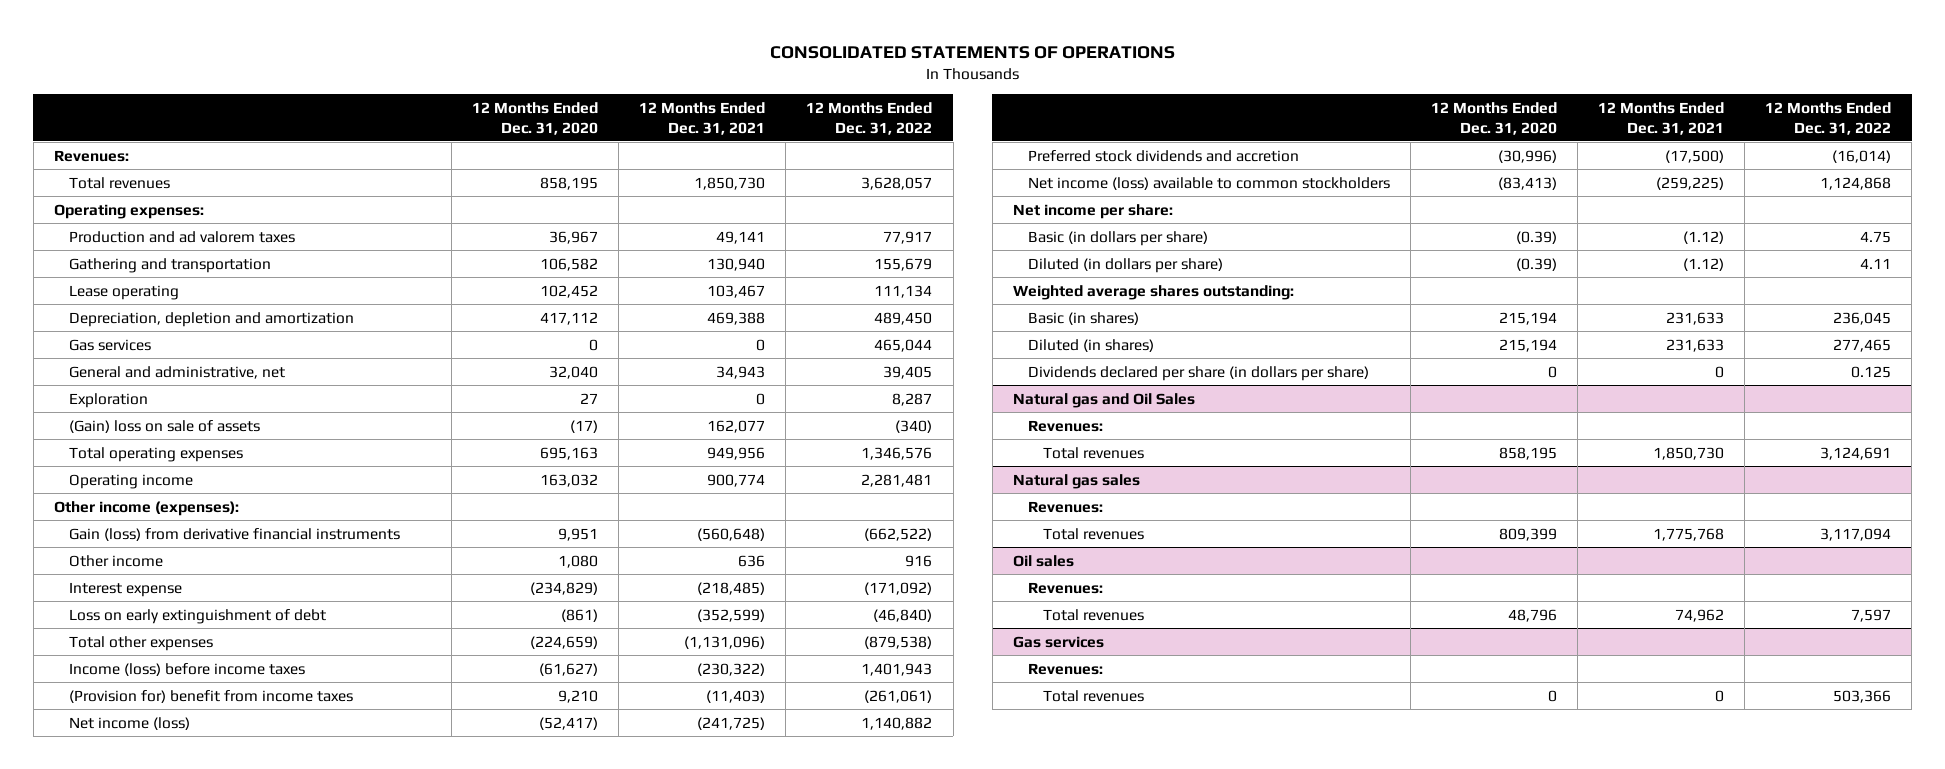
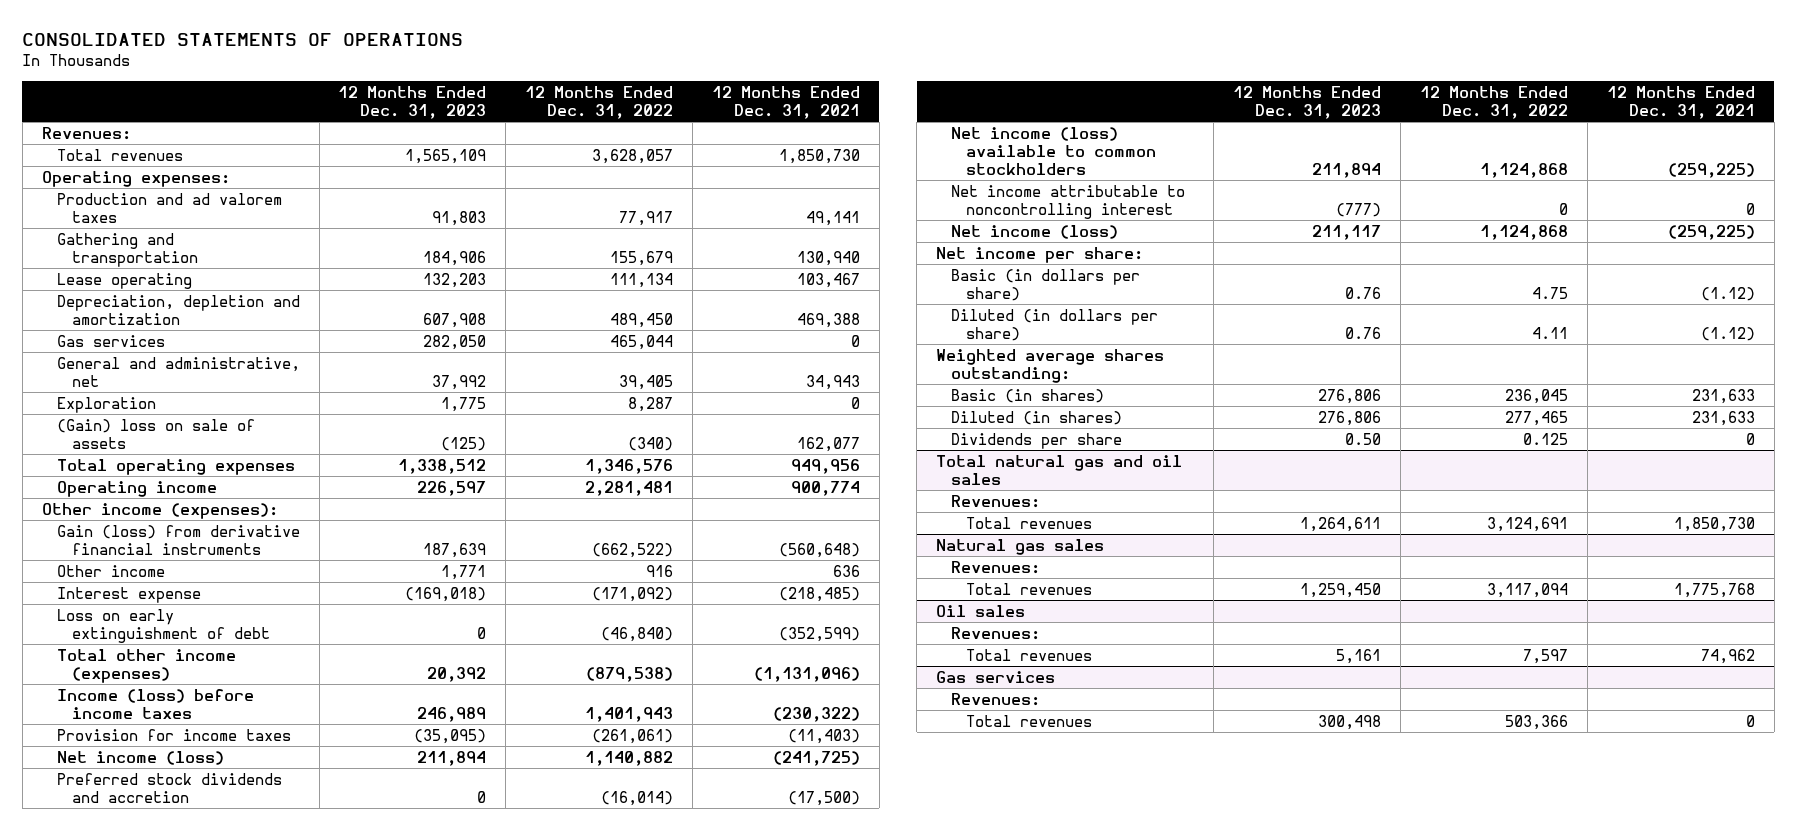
[472,101,599,135] 12 Months Ended Dec. 31, 2020 -> none
none -> [338,85,487,119] 12 Months Ended Dec. 31, 2023
[69,635,214,651] Total other expenses -> [56,648,236,683] Total other income (expenses)
[69,689,354,703] (Provision for) benefit from income taxes -> [56,728,291,741] Provision for income taxes
none -> [951,184,1186,219] Net income attributable to noncontrolling interest
none -> [951,224,1119,239] Net income (loss)
[1027,365,1369,381] Dividends declared per share (in dollars per share) -> [951,432,1123,449] Dividends per share
[1012,392,1195,408] Natural gas and Oil Sales -> [936,454,1183,485] Total natural gas and oil sales

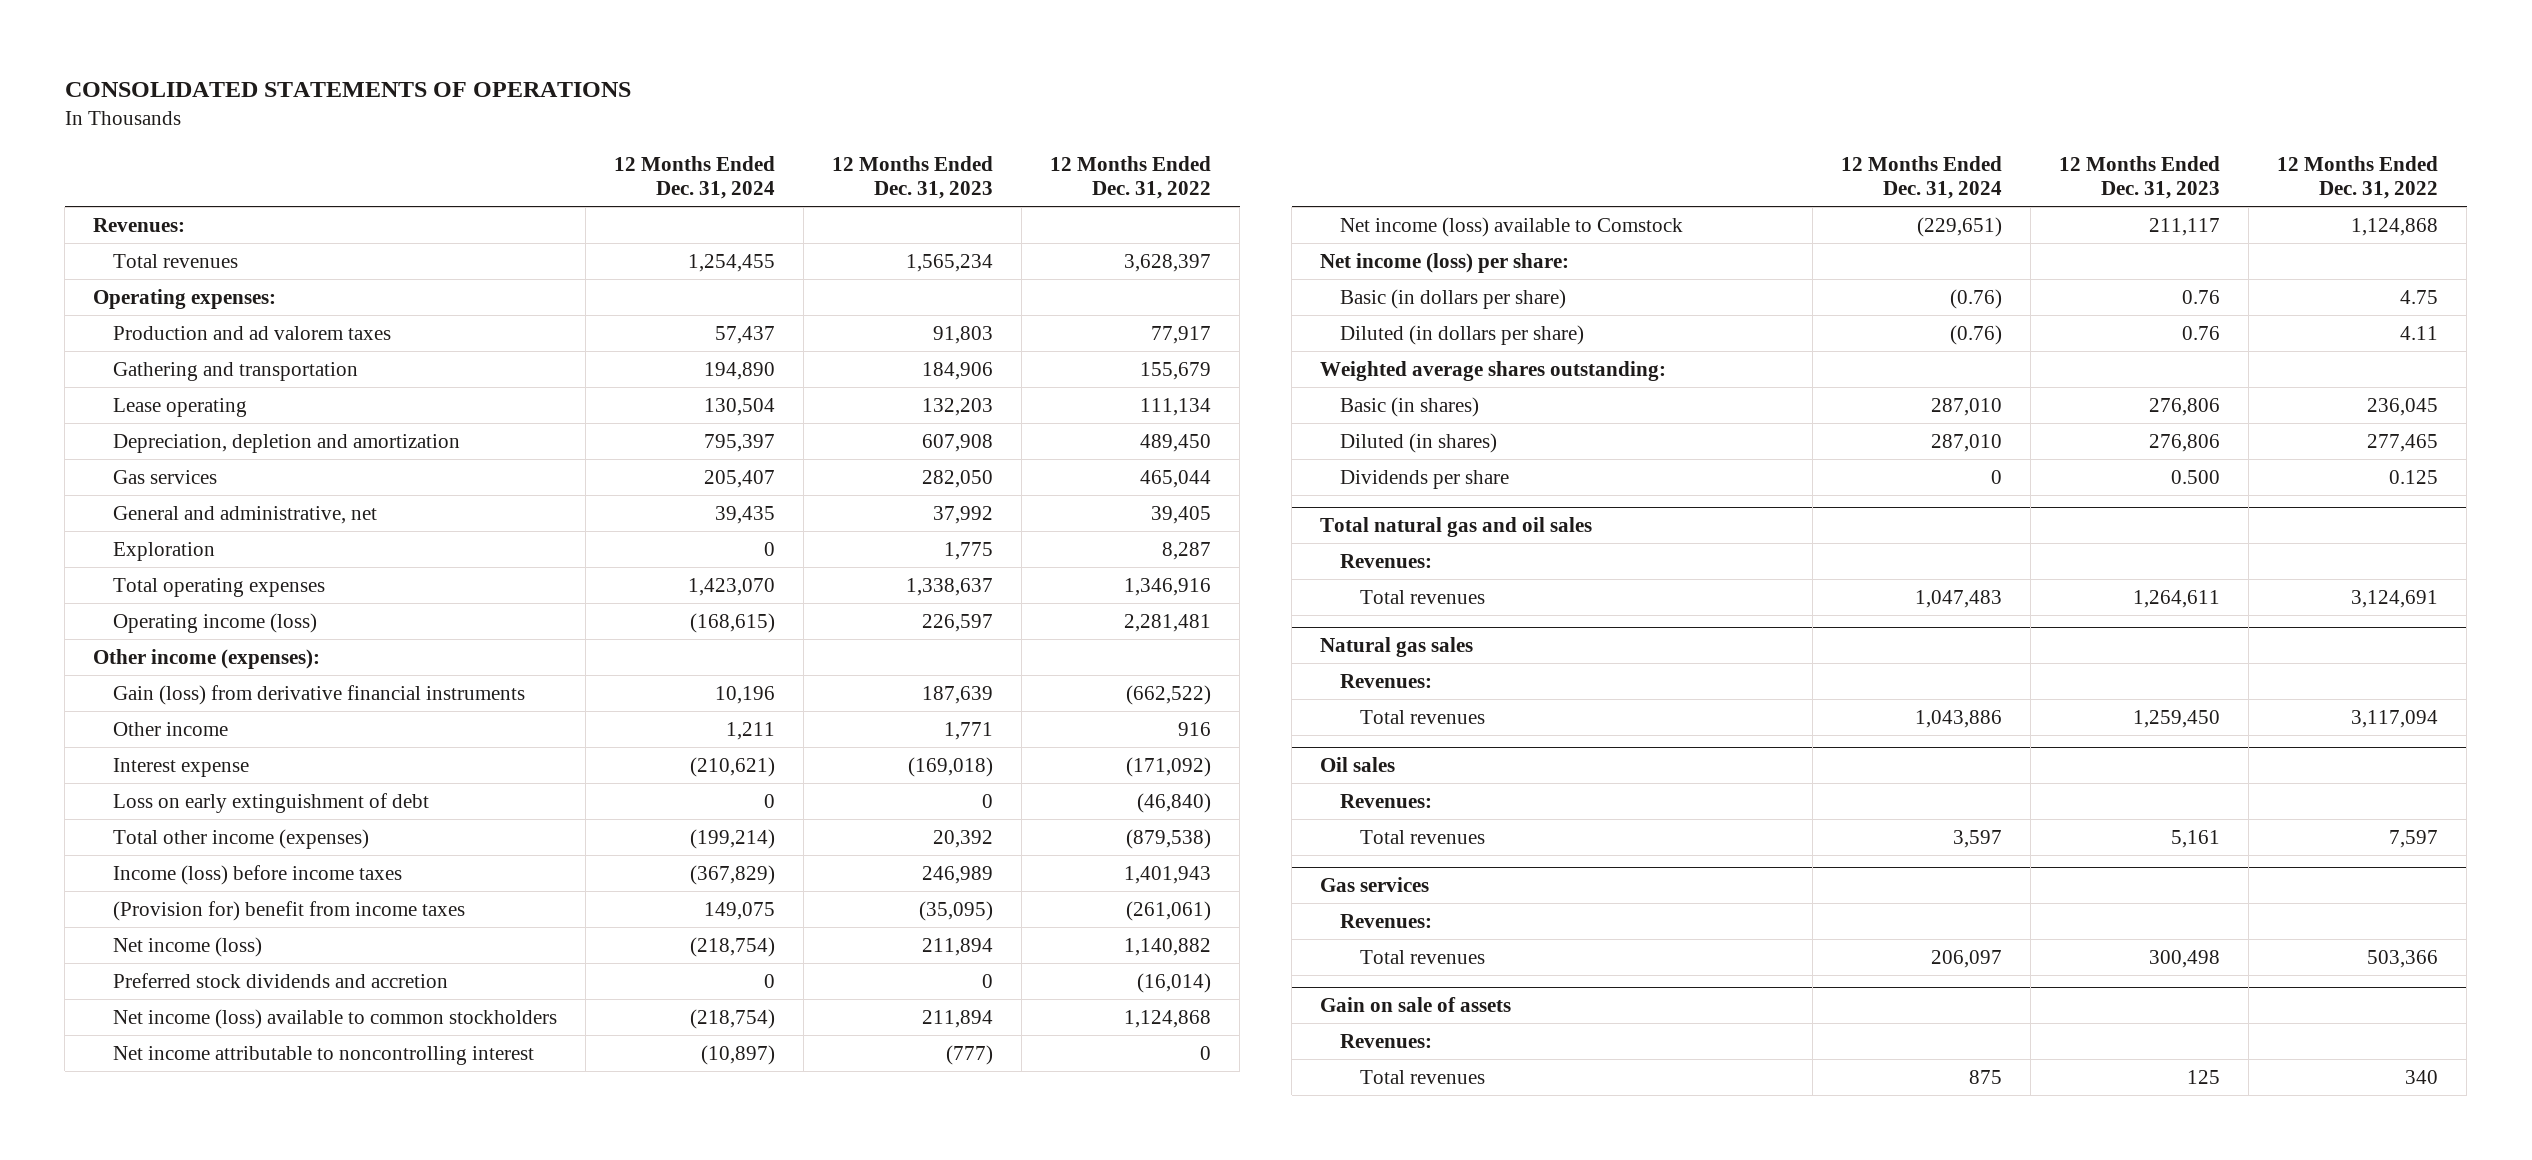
[712,85,861,119] 12 Months Ended Dec. 31, 2021 -> none
none -> [614,155,776,199] 12 Months Ended Dec. 31, 2024
[405,148,487,164] 1,565,109 -> [906,253,994,272] 1,565,234
[592,148,674,164] 3,628,057 -> [1124,253,1212,272] 3,628,397
[56,418,255,449] (Gain) loss on sale of assets -> none
[398,458,487,474] 1,338,512 -> [906,577,994,596] 1,338,637
[585,458,674,474] 1,346,576 -> [1124,577,1212,596] 1,346,916
[56,480,217,497] Operating income -> [113,612,318,633] Operating income (loss)
[56,728,291,741] Provision for income taxes -> [113,900,466,921] (Provision for) benefit from income taxes
[951,224,1119,239] Net income (loss) -> [1340,216,1684,237] Net income (loss) available to Comstock
[936,246,1144,263] Net income per share: -> [1320,252,1570,273] Net income (loss) per share:
[1345,432,1382,445] 0.50 -> [2171,469,2221,484] 0.500
none -> [1320,996,1512,1012] Gain on sale of assets
none -> [1340,1033,1433,1048] Revenues:
none -> [1359,1069,1485,1084] Total revenues

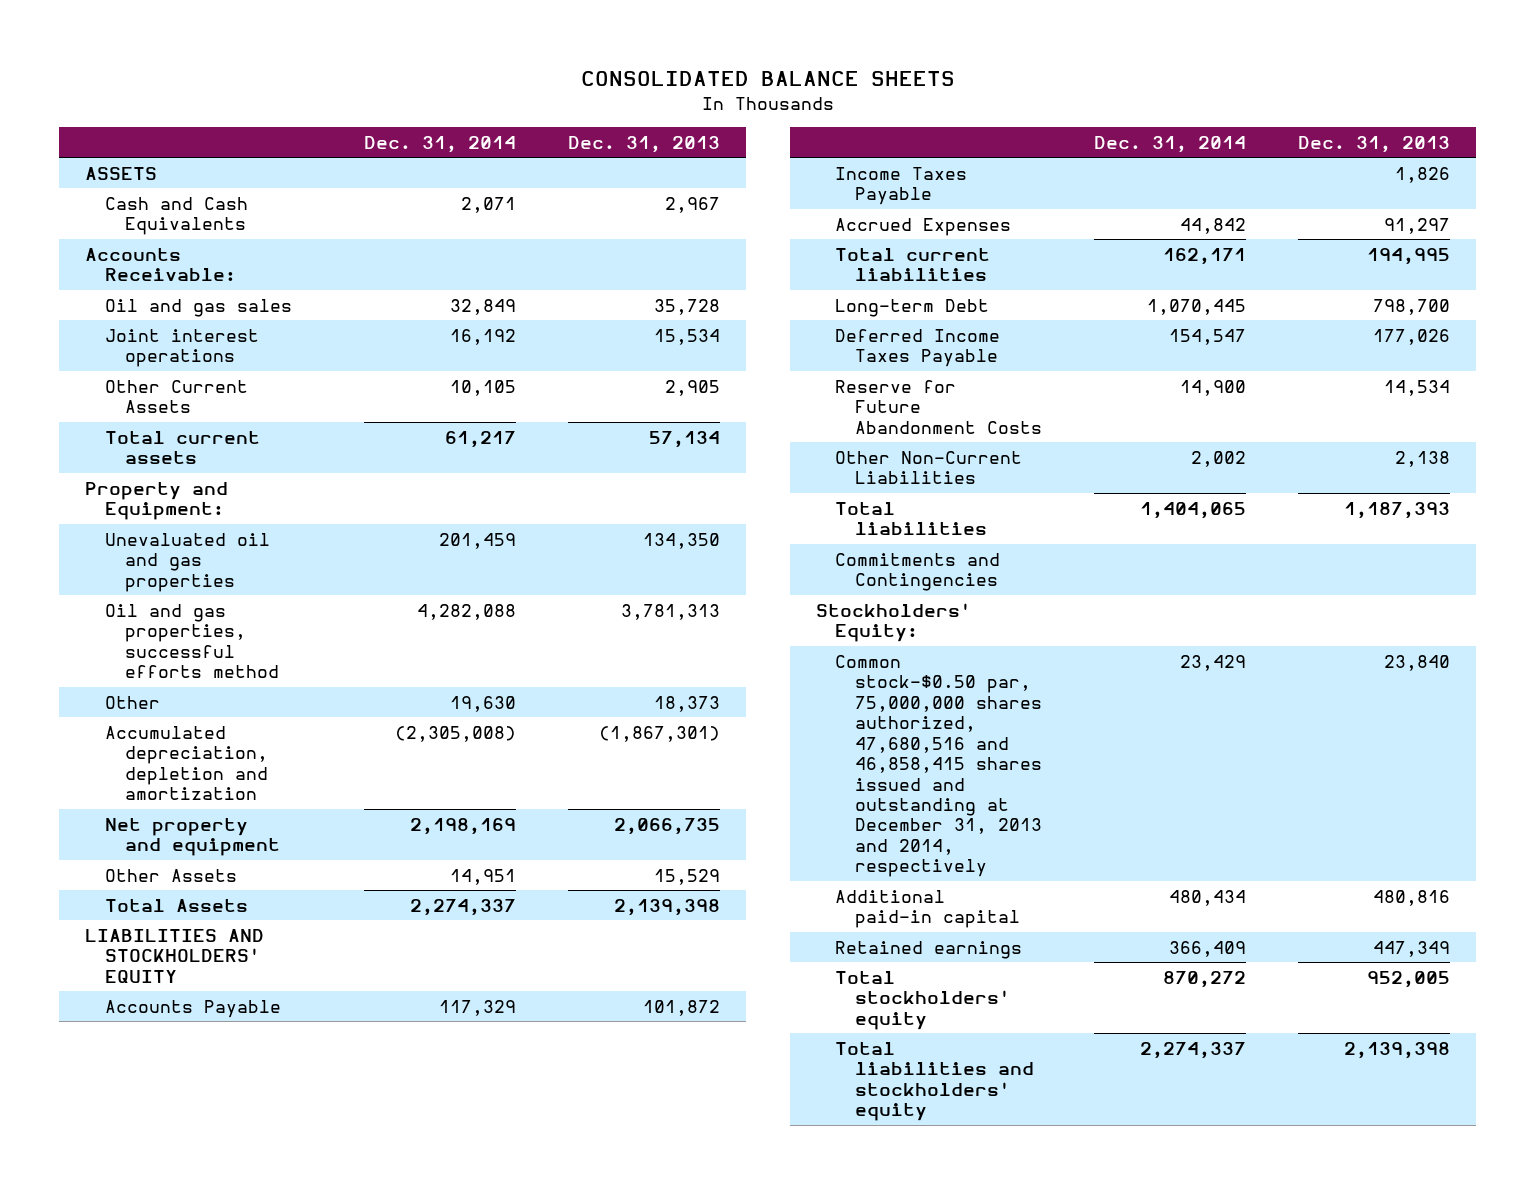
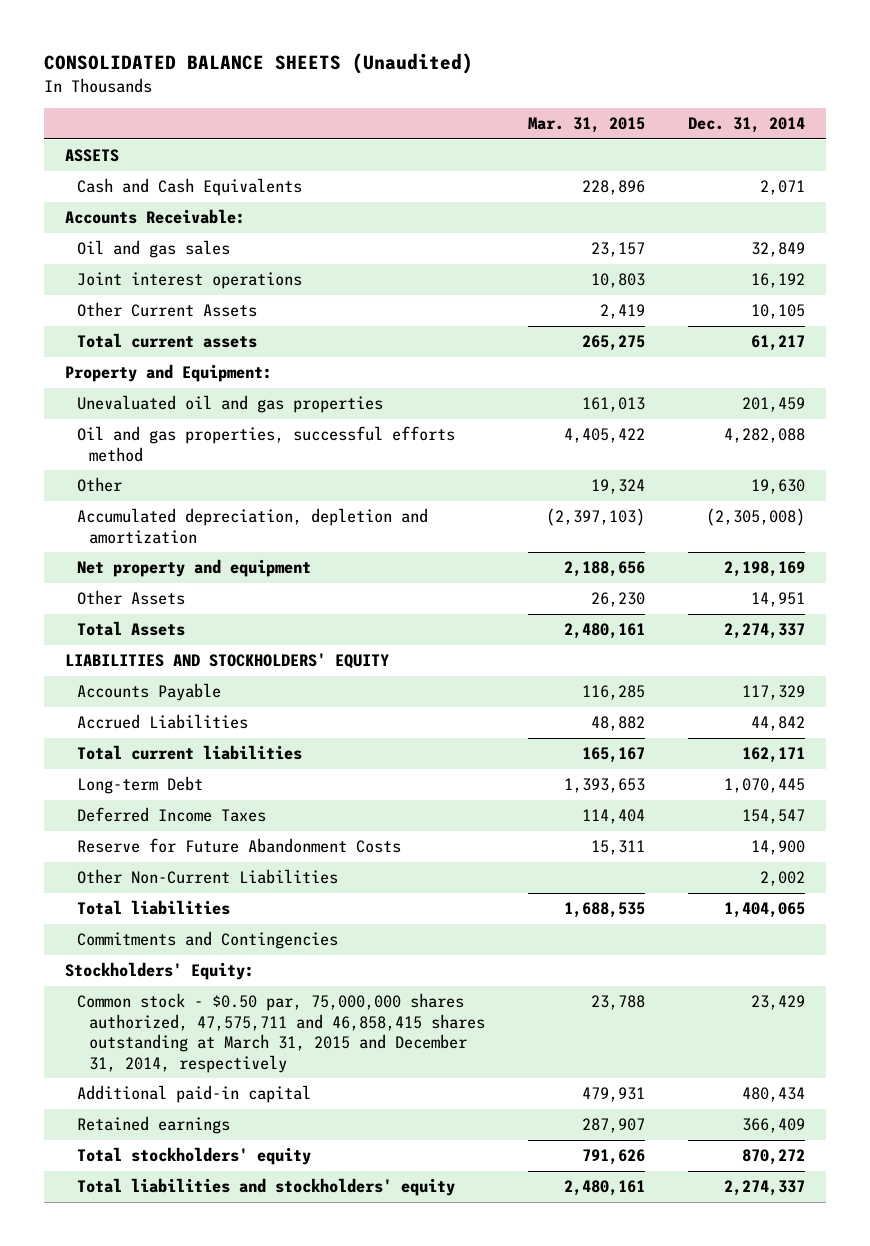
[580,71,955,87] CONSOLIDATED BALANCE SHEETS -> [43,53,473,75] CONSOLIDATED BALANCE SHEETS (Unaudited)
[567,135,720,153] Dec. 31, 2013 -> none
none -> [527,117,645,134] Mar. 31, 2015
[835,166,968,206] Income Taxes Payable -> none
[835,217,1012,236] Accrued Expenses -> [76,714,248,730] Accrued Liabilities
[835,328,1001,368] Deferred Income Taxes Payable -> [76,807,266,823] Deferred Income Taxes
[835,654,1043,878] Common stock-$0.50 par, 75,000,000 shares authorized, 47,680,516 and 46,858,415 shares issued and outstanding at December 31, 2013 and 2014, respectively -> [76,993,485,1073] Common stock - $0.50 par, 75,000,000 shares authorized, 47,575,711 and 46,858,415 shares outstanding at March 31, 2015 and December 31, 2014, respectively

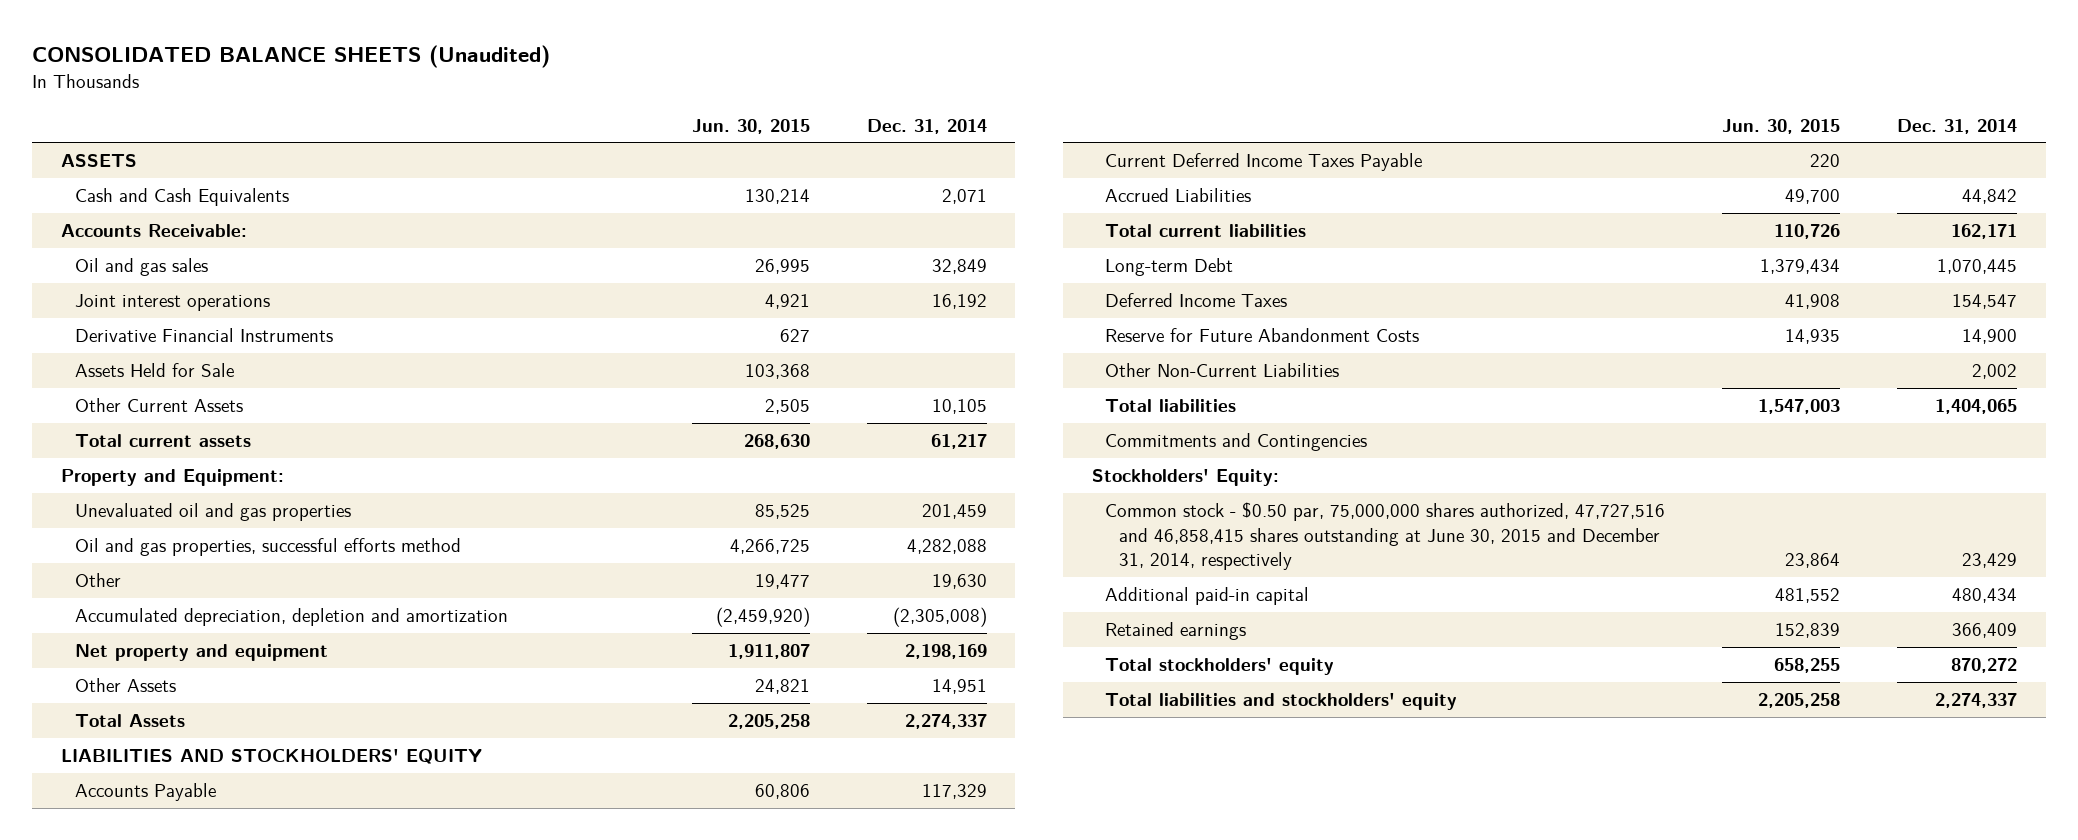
[527,117,645,134] Mar. 31, 2015 -> none
none -> [691,118,810,134] Jun. 30, 2015
none -> [74,328,333,343] Derivative Financial Instruments
none -> [74,363,234,378] Assets Held for Sale
none -> [1105,153,1423,172] Current Deferred Income Taxes Payable
[76,993,485,1073] Common stock - $0.50 par, 75,000,000 shares authorized, 47,575,711 and 46,858,415 shares outstanding at March 31, 2015 and December 31, 2014, respectively -> [1105,502,1666,571] Common stock - $0.50 par, 75,000,000 shares authorized, 47,727,516 and 46,858,415 shares outstanding at June 30, 2015 and December 31, 2014, respectively

